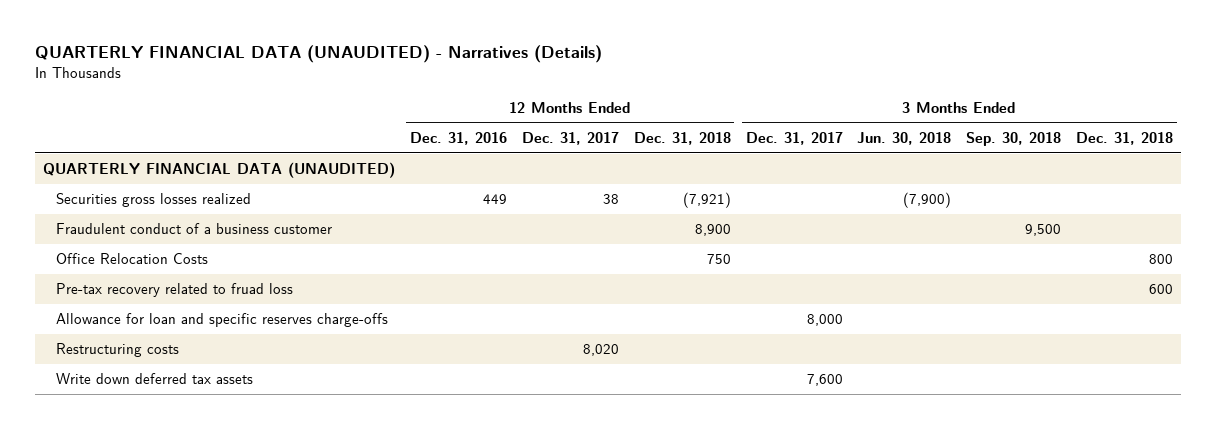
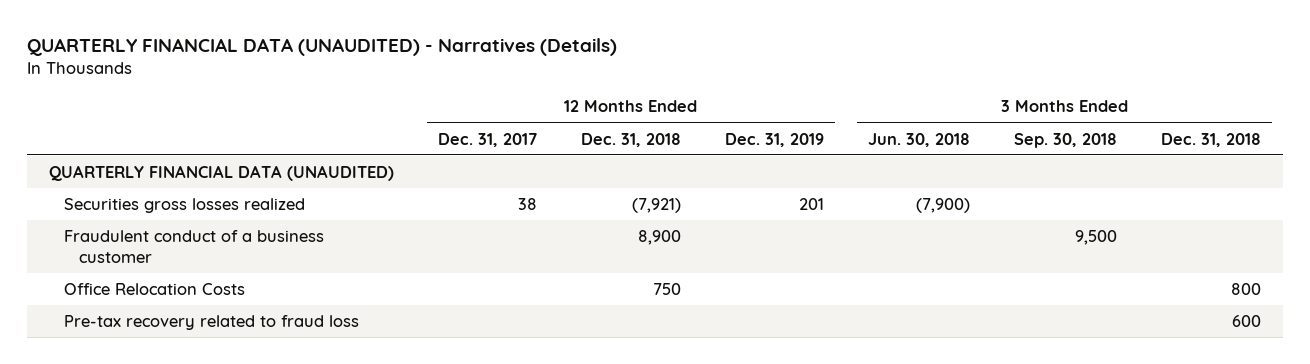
[409,132,507,146] Dec. 31, 2016 -> none
[745,132,843,146] Dec. 31, 2017 -> none
none -> [725,132,825,147] Dec. 31, 2019
[56,313,389,328] Allowance for loan and specific reserves charge-offs -> none
[56,343,180,358] Restructuring costs -> none
[56,373,254,385] Write down deferred tax assets -> none
[56,283,294,298] Pre-tax recovery related to fruad loss -> [64,314,360,330] Pre-tax recovery related to fraud loss

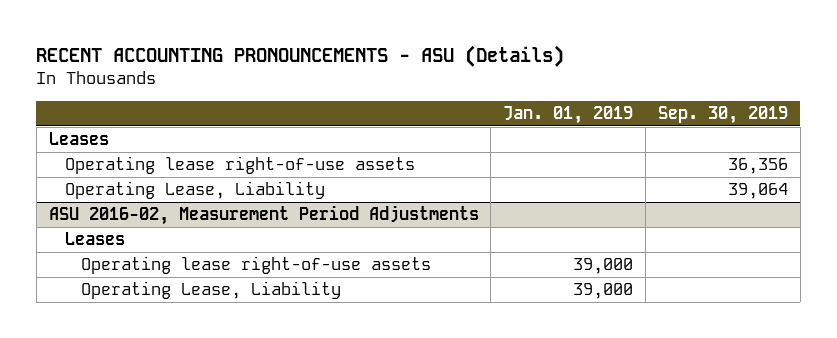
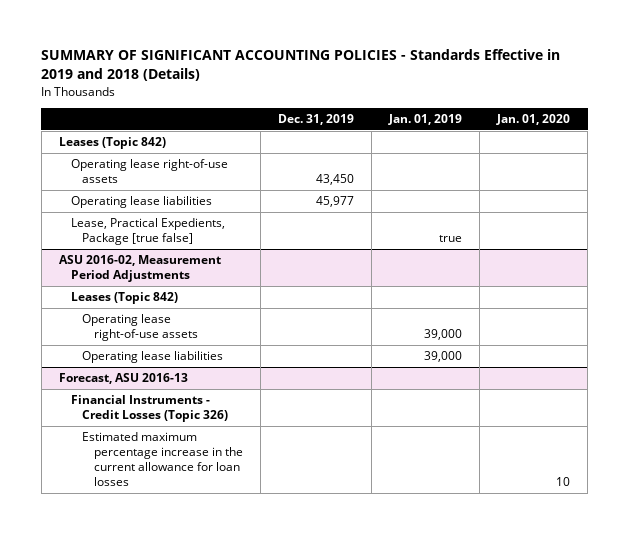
[36,45,565,68] RECENT ACCOUNTING PRONOUNCEMENTS - ASU (Details) -> [41,49,561,82] SUMMARY OF SIGNIFICANT ACCOUNTING POLICIES - Standards Effective in 2019 and 2018 (Details)
[657,106,788,125] Sep. 30, 2019 -> none
none -> [277,113,354,125] Dec. 31, 2019
none -> [496,113,571,125] Jan. 01, 2020
[48,132,109,146] Leases -> none
none -> [59,137,167,150] Leases (Topic 842)
[64,181,325,200] Operating Lease, Liability -> [70,196,212,209] Operating lease liabilities
none -> [70,218,225,246] Lease, Practical Expedients, Package [true false]
[64,232,125,246] Leases -> none
none -> [70,292,178,305] Leases (Topic 842)
[81,281,342,300] Operating Lease, Liability -> [82,351,224,364] Operating lease liabilities
none -> [59,373,189,385] Forecast, ASU 2016-13
none -> [70,395,229,423] Financial Instruments - Credit Losses (Topic 326)
none -> [82,432,243,487] Estimated maximum percentage increase in the current allowance for loan losses

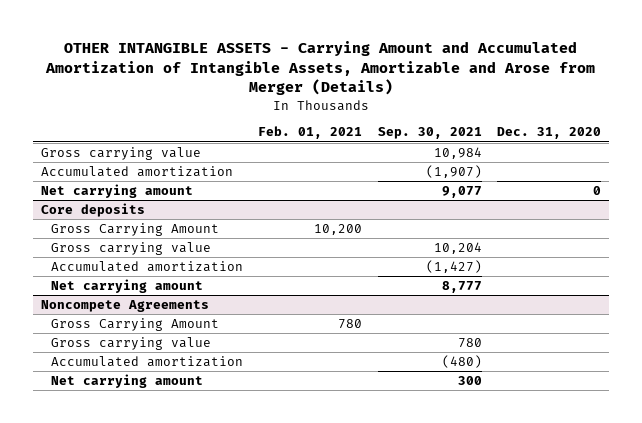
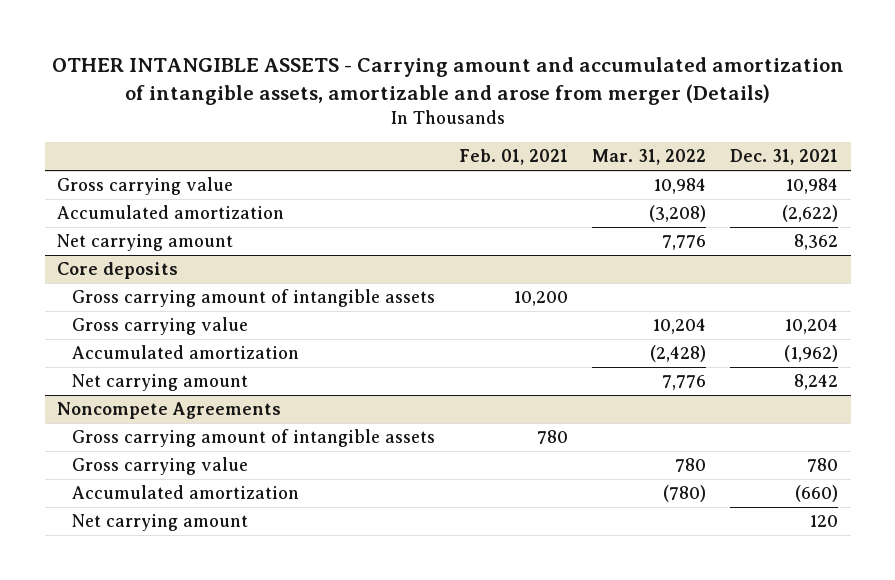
[45,41,596,96] OTHER INTANGIBLE ASSETS - Carrying Amount and Accumulated Amortization of Intangible Assets, Amortizable and Arose from Merger (Details) -> [51,57,844,106] OTHER INTANGIBLE ASSETS - Carrying amount and accumulated amortization of intangible assets, amortizable and arose from merger (Details)
[377,127,482,140] Sep. 30, 2021 -> none
[497,127,602,140] Dec. 31, 2020 -> none
none -> [592,149,707,166] Mar. 31, 2022
none -> [730,149,839,166] Dec. 31, 2021
[50,223,219,237] Gross Carrying Amount -> [72,289,436,308] Gross carrying amount of intangible assets
[50,318,219,332] Gross Carrying Amount -> [72,429,436,448] Gross carrying amount of intangible assets

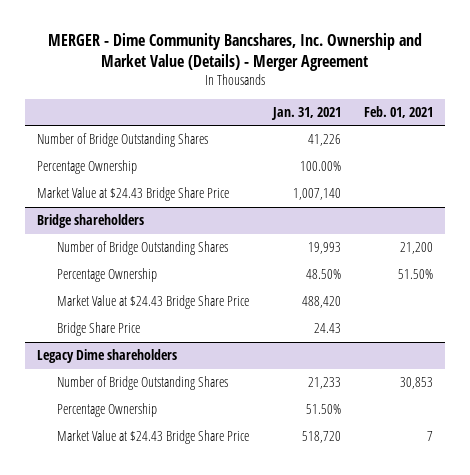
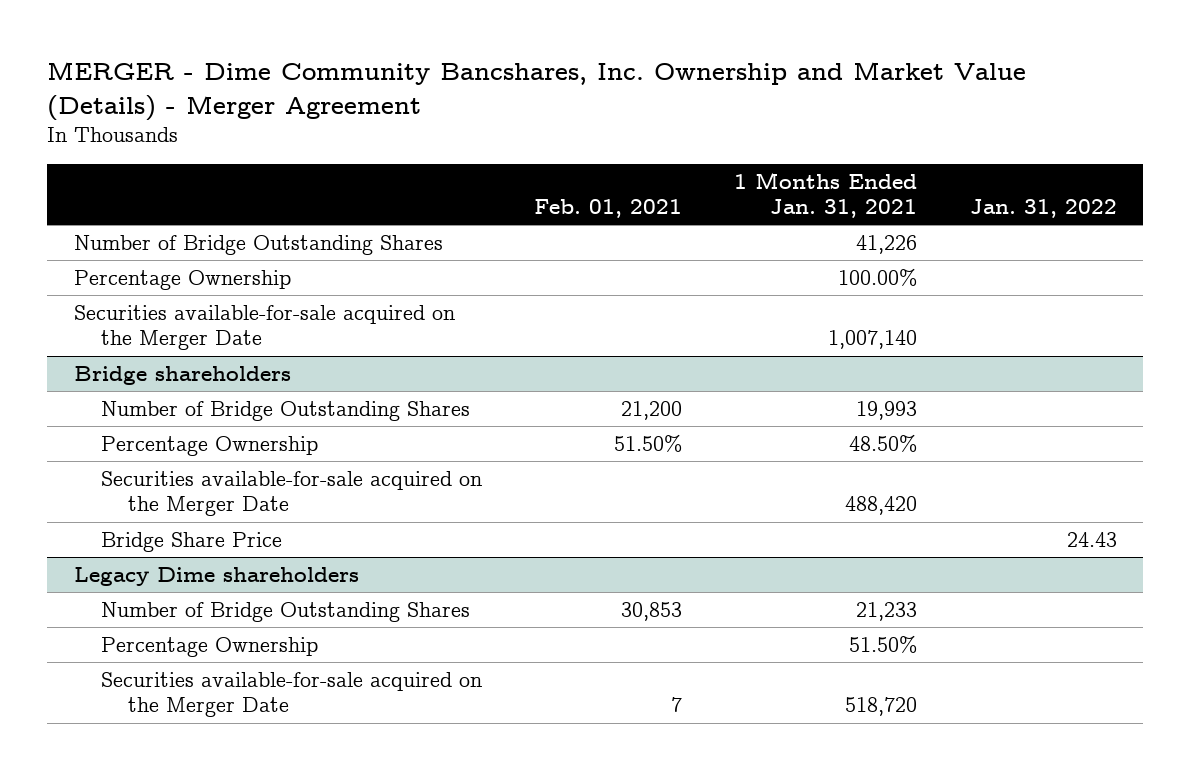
[270,106,341,120] Jan. 31, 2021 -> none
none -> [734,171,918,219] 1 Months Ended Jan. 31, 2021
none -> [969,199,1117,219] Jan. 31, 2022
[36,187,229,202] Market Value at $24.43 Bridge Share Price -> [73,304,455,351] Securities available-for-sale acquired on the Merger Date
[56,295,249,310] Market Value at $24.43 Bridge Share Price -> [100,470,482,517] Securities available-for-sale acquired on the Merger Date
[56,430,249,445] Market Value at $24.43 Bridge Share Price -> [100,671,482,718] Securities available-for-sale acquired on the Merger Date

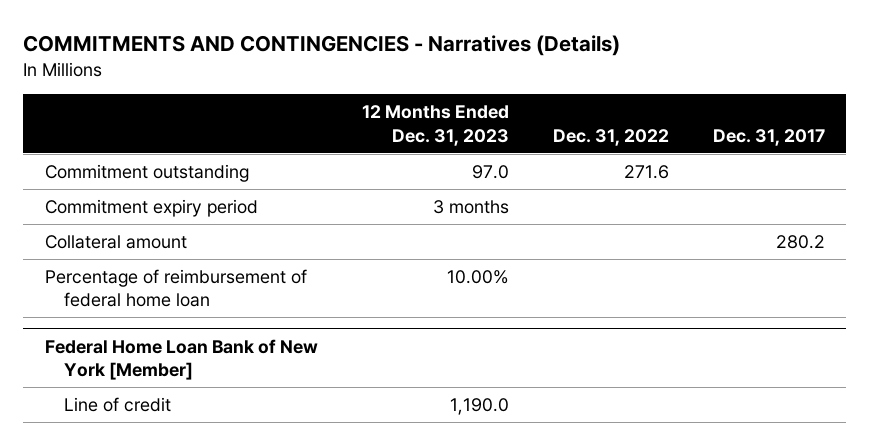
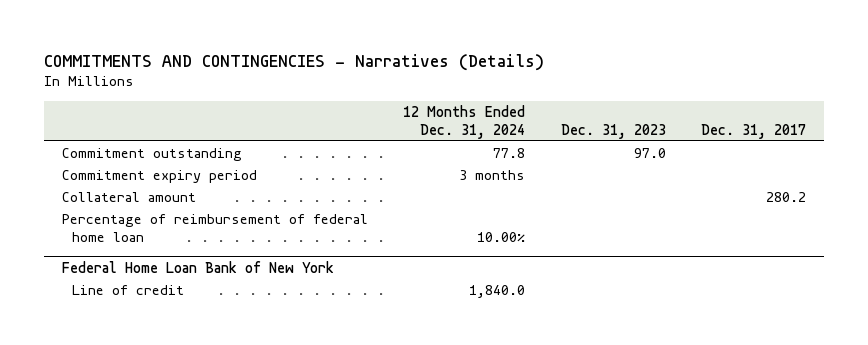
[361,105,509,146] 12 Months Ended Dec. 31, 2023 -> none
[552,128,669,146] Dec. 31, 2022 -> none
none -> [403,105,526,139] 12 Months Ended Dec. 31, 2024
none -> [560,123,666,139] Dec. 31, 2023
[45,338,319,381] Federal Home Loan Bank of New York [Member] -> [61,260,334,273] Federal Home Loan Bank of New York

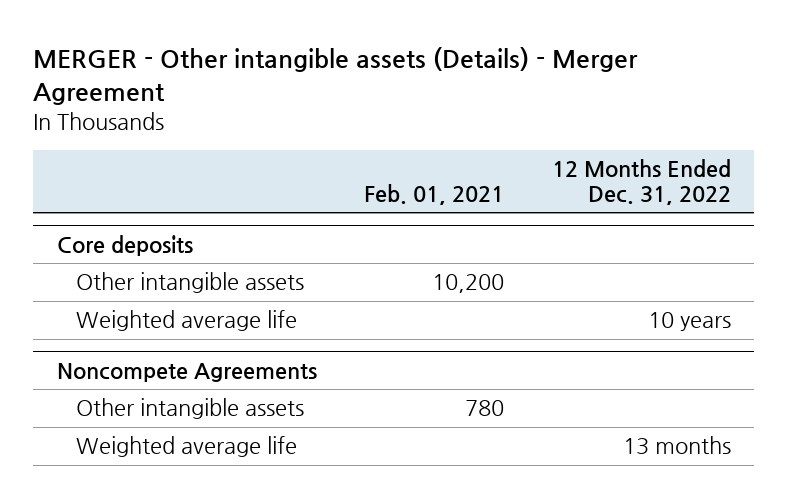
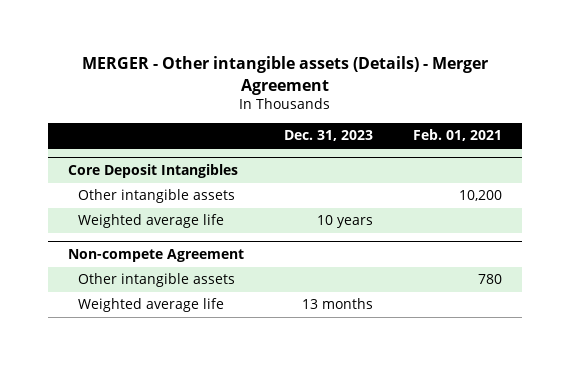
[551,159,731,206] 12 Months Ended Dec. 31, 2022 -> none
none -> [283,130,373,142] Dec. 31, 2023
[56,234,193,256] Core deposits -> [67,164,238,179] Core Deposit Intangibles
[56,362,317,382] Noncompete Agreements -> [67,249,244,263] Non-compete Agreement

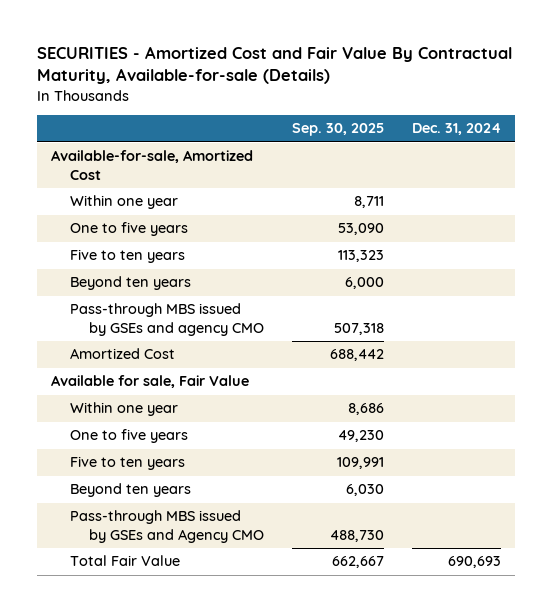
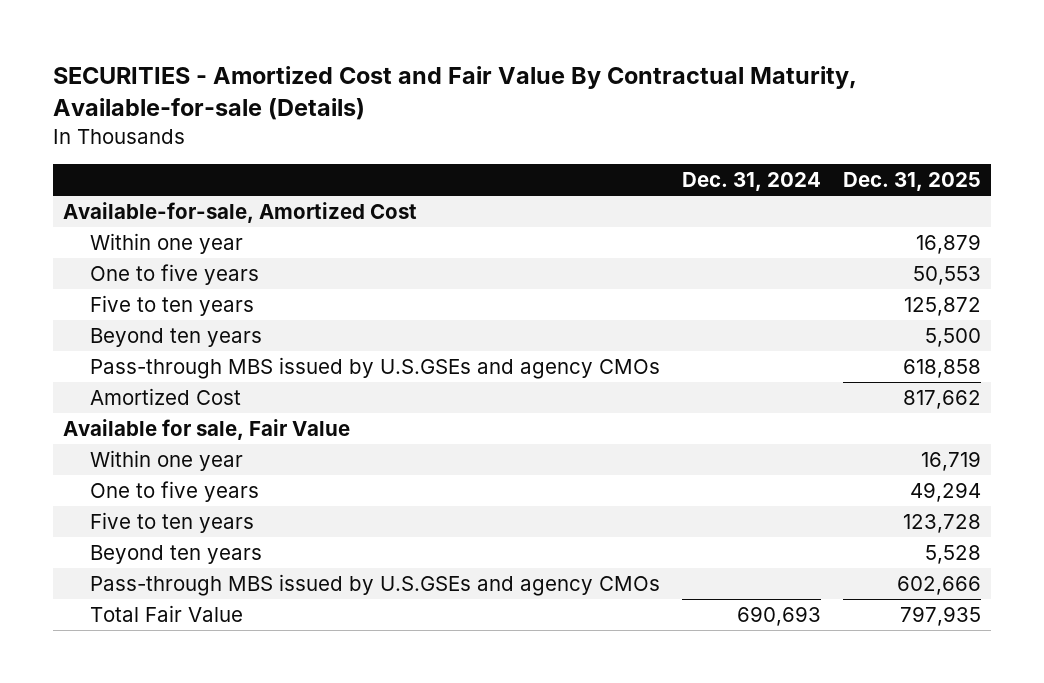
[291,123,384,137] Sep. 30, 2025 -> none
none -> [842,172,981,192] Dec. 31, 2025
[69,303,264,337] Pass-through MBS issued by GSEs and agency CMO -> [90,356,661,379] Pass-through MBS issued by U.S.GSEs and agency CMOs
[69,510,264,544] Pass-through MBS issued by GSEs and Agency CMO -> [90,573,661,596] Pass-through MBS issued by U.S.GSEs and agency CMOs

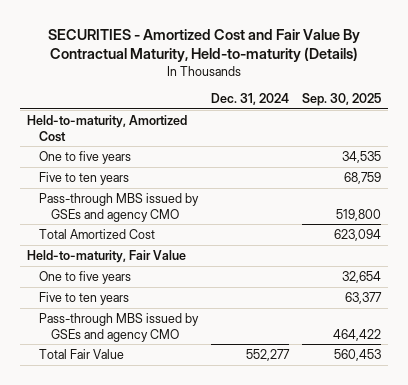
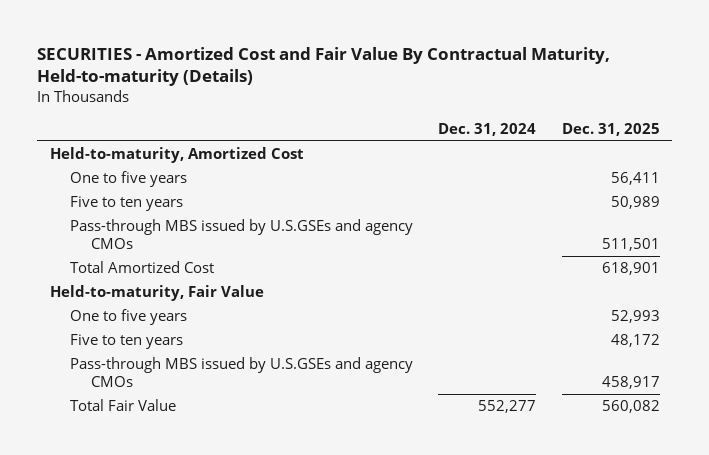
[302,92,382,106] Sep. 30, 2025 -> none
none -> [561,122,660,136] Dec. 31, 2025
[38,192,199,222] Pass-through MBS issued by GSEs and agency CMO -> [70,219,414,249] Pass-through MBS issued by U.S.GSEs and agency CMOs
[38,312,199,342] Pass-through MBS issued by GSEs and agency CMO -> [70,357,414,387] Pass-through MBS issued by U.S.GSEs and agency CMOs

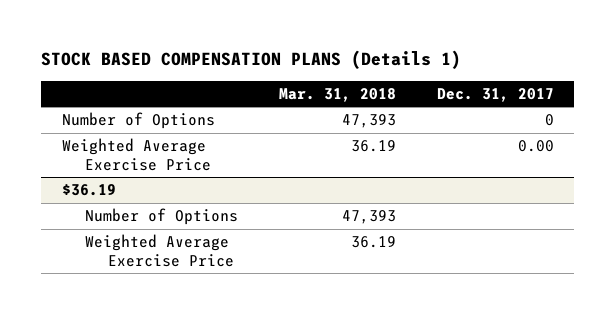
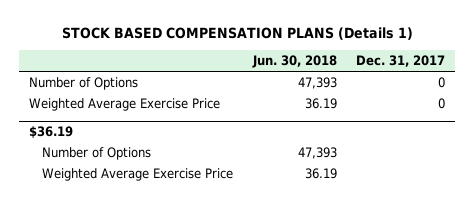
[278,87,396,102] Mar. 31, 2018 -> none
none -> [251,55,337,69] Jun. 30, 2018
[517,140,554,153] 0.00 -> [438,97,446,109] 0

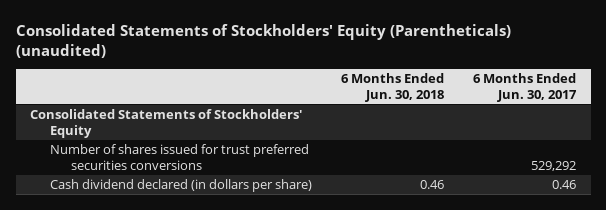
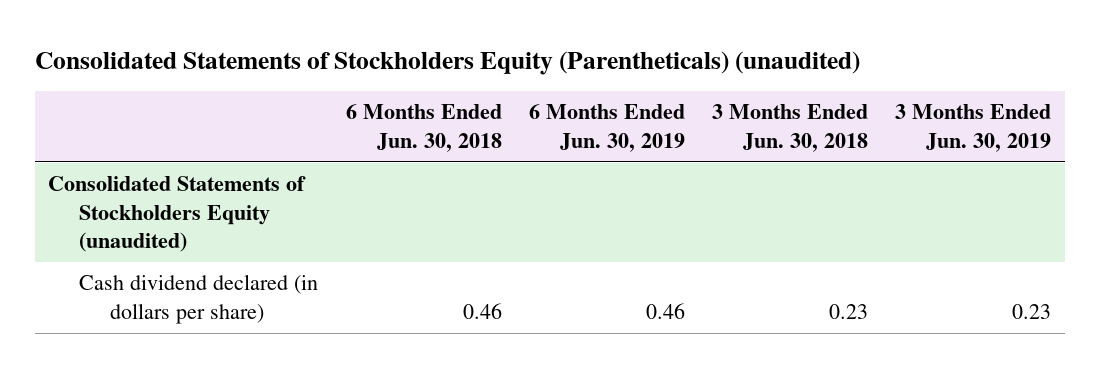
[15,23,511,58] Consolidated Statements of Stockholders' Equity (Parentheticals) (unaudited) -> [34,51,860,76] Consolidated Statements of Stockholders Equity (Parentheticals) (unaudited)
[473,73,578,102] 6 Months Ended Jun. 30, 2017 -> none
none -> [528,104,685,152] 6 Months Ended Jun. 30, 2019
none -> [711,104,868,152] 3 Months Ended Jun. 30, 2018
none -> [895,104,1052,152] 3 Months Ended Jun. 30, 2019
[50,144,310,171] Number of shares issued for trust preferred securities conversions -> none
[30,109,303,139] Consolidated Statements of Stockholders' Equity -> [48,176,307,253] Consolidated Statements of Stockholders Equity (unaudited)

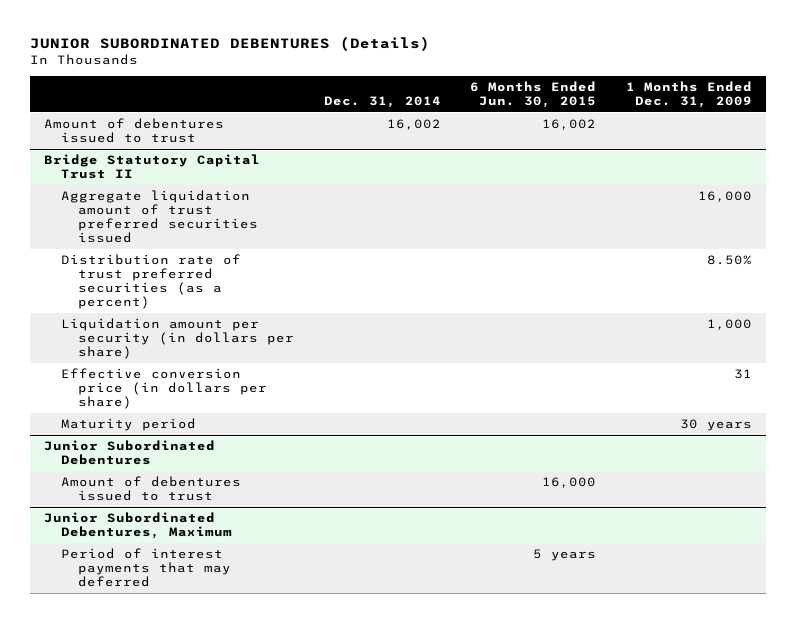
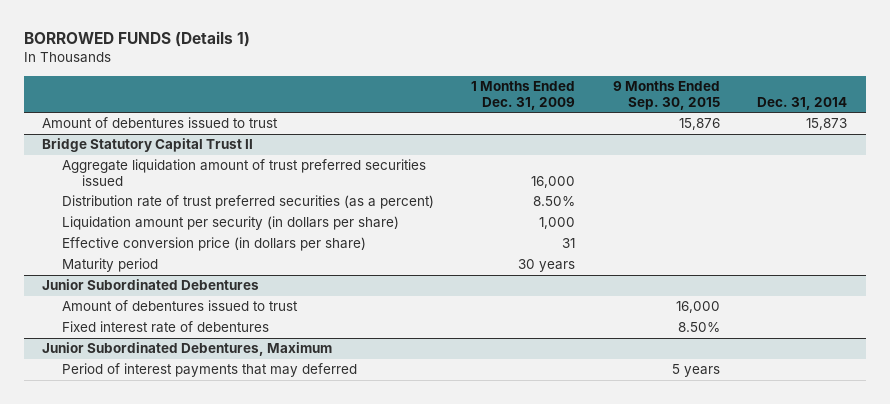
[29,36,430,52] JUNIOR SUBORDINATED DEBENTURES (Details) -> [23,31,250,48] BORROWED FUNDS (Details 1)
[470,81,597,108] 6 Months Ended Jun. 30, 2015 -> none
none -> [612,81,720,110] 9 Months Ended Sep. 30, 2015
[386,119,441,131] 16,002 -> [806,118,848,131] 15,873
none -> [62,321,270,334] Fixed interest rate of debentures

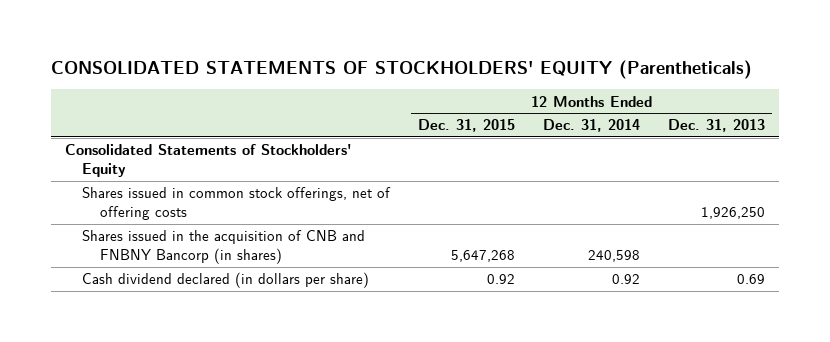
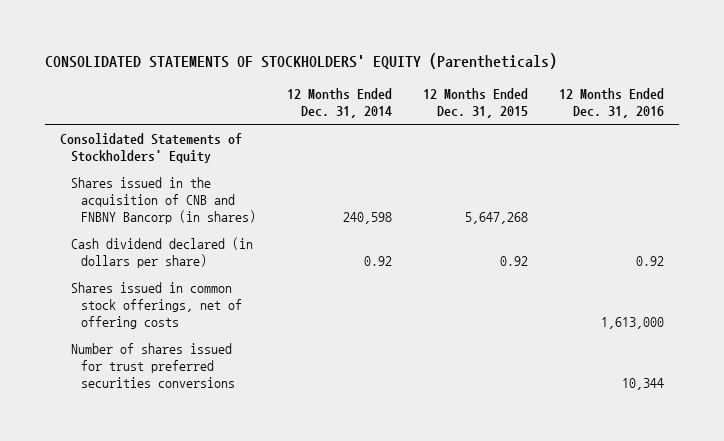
[668,119,766,133] Dec. 31, 2013 -> none
none -> [558,88,664,118] 12 Months Ended Dec. 31, 2016
[82,187,392,221] Shares issued in common stock offerings, net of offering costs -> [70,282,243,329] Shares issued in common stock offerings, net of offering costs
none -> [70,343,236,388] Number of shares issued for trust preferred securities conversions

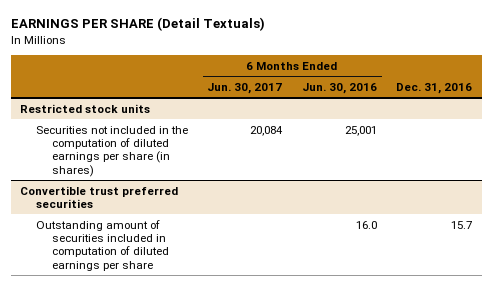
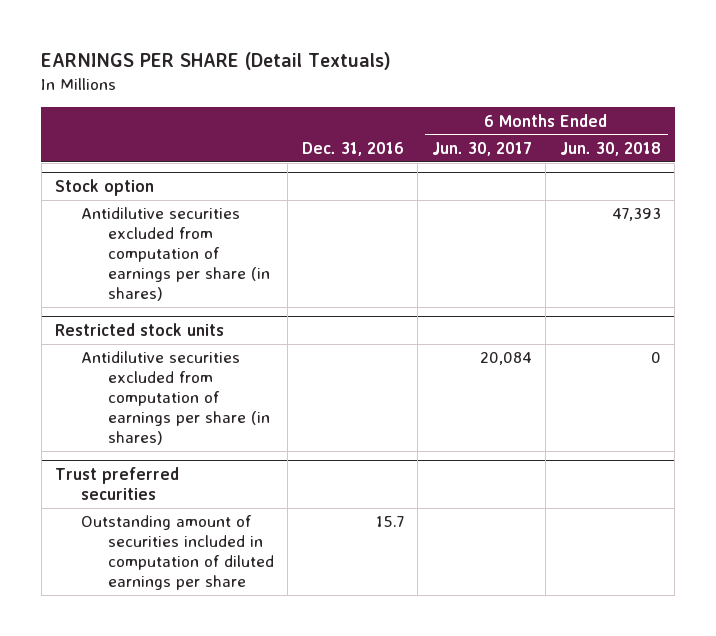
[301,82,377,94] Jun. 30, 2016 -> none
none -> [559,141,661,156] Jun. 30, 2018
none -> [55,179,155,197] Stock option
none -> [81,207,270,302] Antidilutive securities excluded from computation of earnings per share (in shares)
[36,125,189,177] Securities not included in the computation of diluted earnings per share (in shares) -> [81,351,270,446] Antidilutive securities excluded from computation of earnings per share (in shares)
[20,185,179,208] Convertible trust preferred securities -> [55,467,180,501] Trust preferred securities

